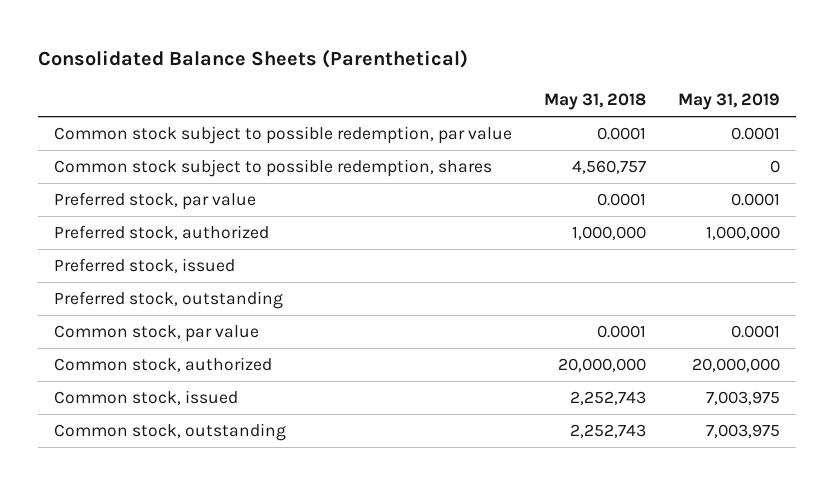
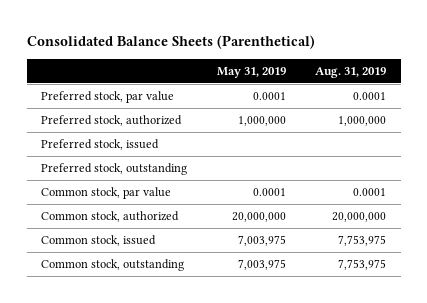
[544,93,647,111] May 31, 2018 -> none
none -> [315,66,387,78] Aug. 31, 2019
[54,126,513,145] Common stock subject to possible redemption, par value -> none
[54,159,493,178] Common stock subject to possible redemption, shares -> none

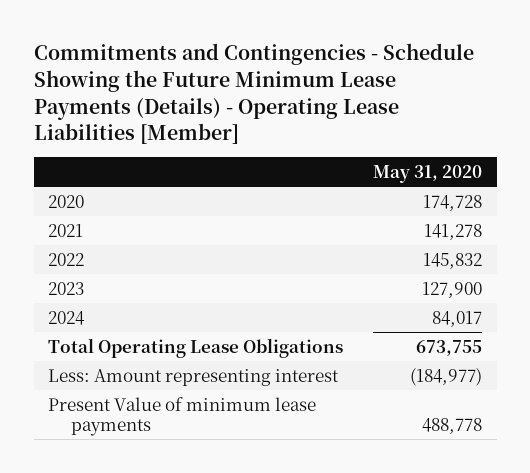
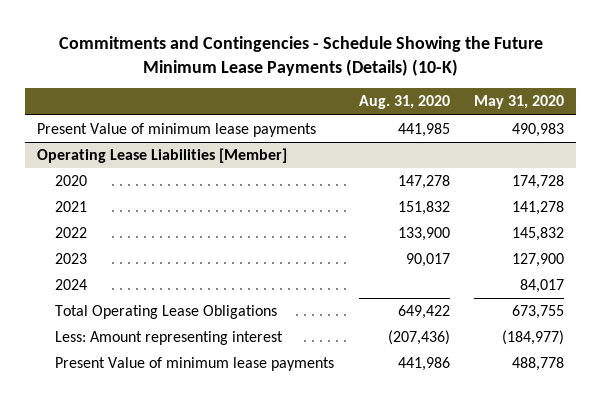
[33,43,474,145] Commitments and Contingencies - Schedule Showing the Future Minimum Lease Payments (Details) - Operating Lease Liabilities [Member] -> [58,36,543,76] Commitments and Contingencies - Schedule Showing the Future Minimum Lease Payments (Details) (10-K)
none -> [358,95,450,110] Aug. 31, 2020
none -> [37,123,317,138] Present Value of minimum lease payments
none -> [37,148,288,164] Operating Lease Liabilities [Member]

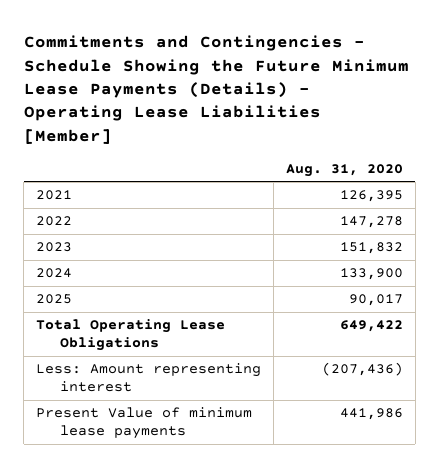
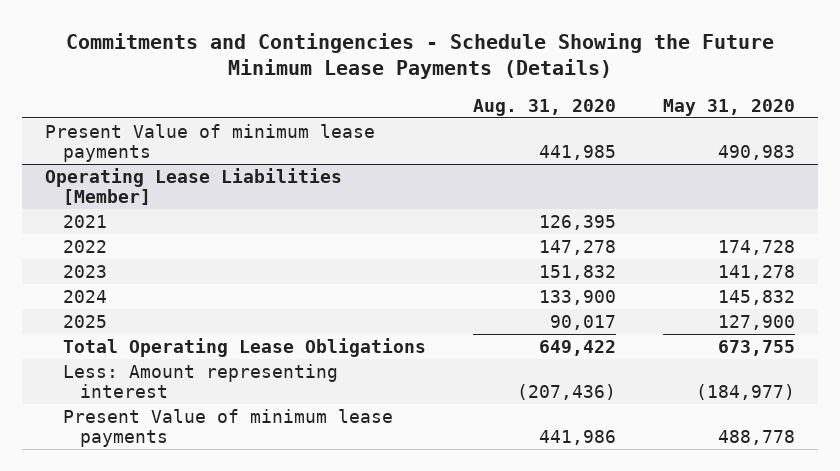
[23,35,409,144] Commitments and Contingencies - Schedule Showing the Future Minimum Lease Payments (Details) - Operating Lease Liabilities [Member] -> [65,32,774,80] Commitments and Contingencies - Schedule Showing the Future Minimum Lease Payments (Details)
none -> [662,98,795,116] May 31, 2020
none -> [45,123,376,163] Present Value of minimum lease payments
none -> [45,167,343,206] Operating Lease Liabilities [Member]

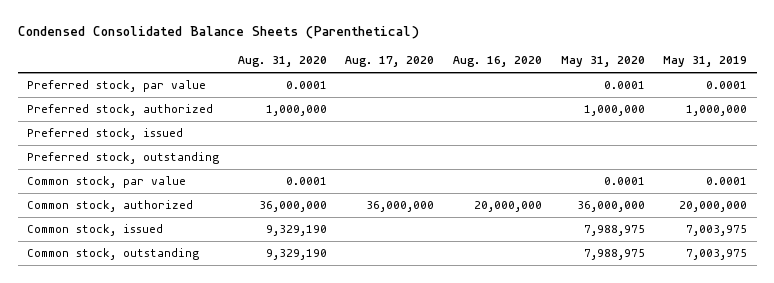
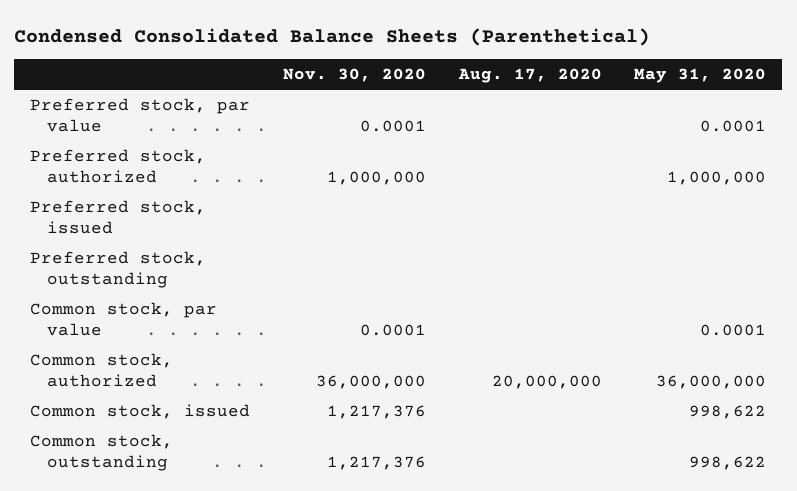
[237,56,327,68] Aug. 31, 2020 -> none
[452,56,542,68] Aug. 16, 2020 -> none
[663,56,748,68] May 31, 2019 -> none
none -> [283,68,427,83] Nov. 30, 2020
[366,201,435,213] 36,000,000 -> [491,375,602,390] 20,000,000
[583,225,645,237] 7,988,975 -> [689,405,767,420] 998,622
[583,249,645,261] 7,988,975 -> [689,456,767,471] 998,622

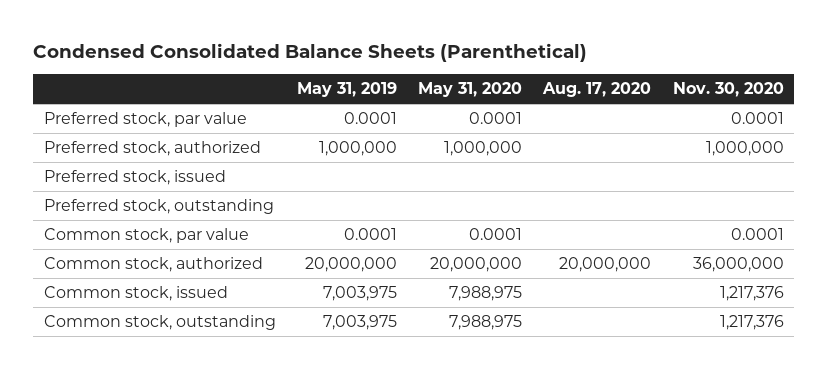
none -> [296,82,397,98] May 31, 2019
[656,375,767,390] 36,000,000 -> [430,257,523,273] 20,000,000
[689,405,767,420] 998,622 -> [449,286,523,302] 7,988,975
[689,456,767,471] 998,622 -> [449,315,523,331] 7,988,975

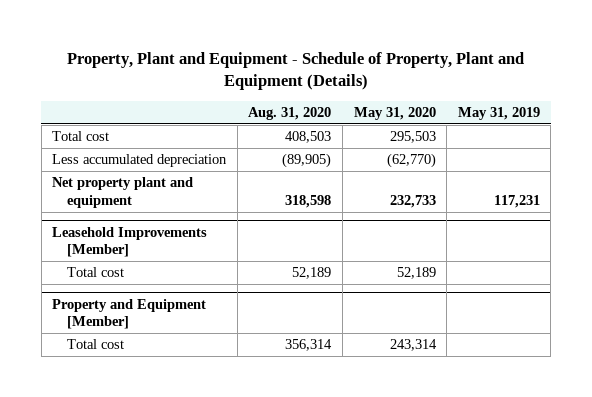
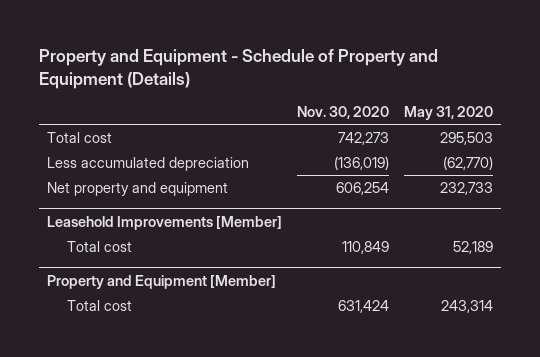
[67,51,525,91] Property, Plant and Equipment - Schedule of Property, Plant and Equipment (Details) -> [39,48,439,89] Property and Equipment - Schedule of Property and Equipment (Details)
[248,106,332,120] Aug. 31, 2020 -> none
[457,106,540,120] May 31, 2019 -> none
none -> [296,106,389,120] Nov. 30, 2020
[52,177,194,208] Net property plant and equipment -> [46,181,228,196] Net property and equipment

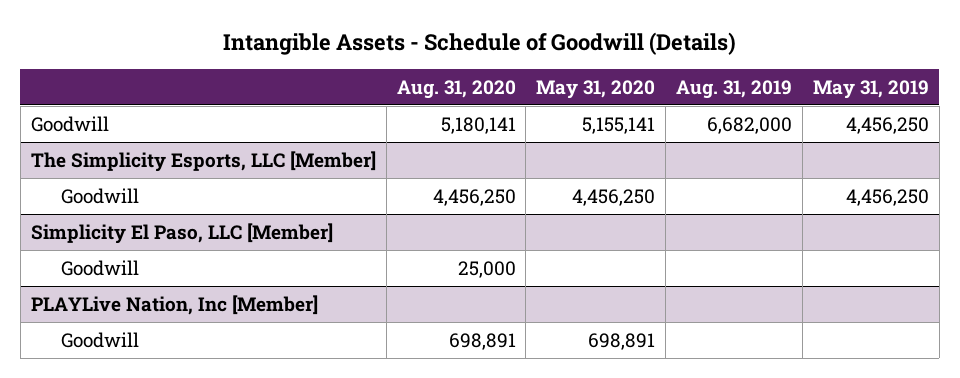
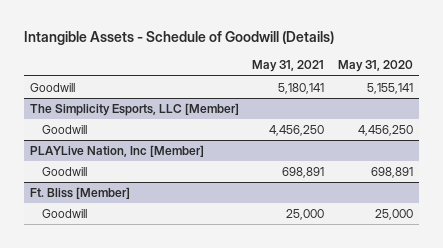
[396,79,516,99] Aug. 31, 2020 -> none
[676,79,793,99] Aug. 31, 2019 -> none
[812,79,929,99] May 31, 2019 -> none
none -> [252,60,325,73] May 31, 2021
[30,222,333,244] Simplicity El Paso, LLC [Member] -> none
[60,259,139,276] Goodwill -> none
none -> [30,187,131,200] Ft. Bliss [Member]
none -> [41,209,87,219] Goodwill

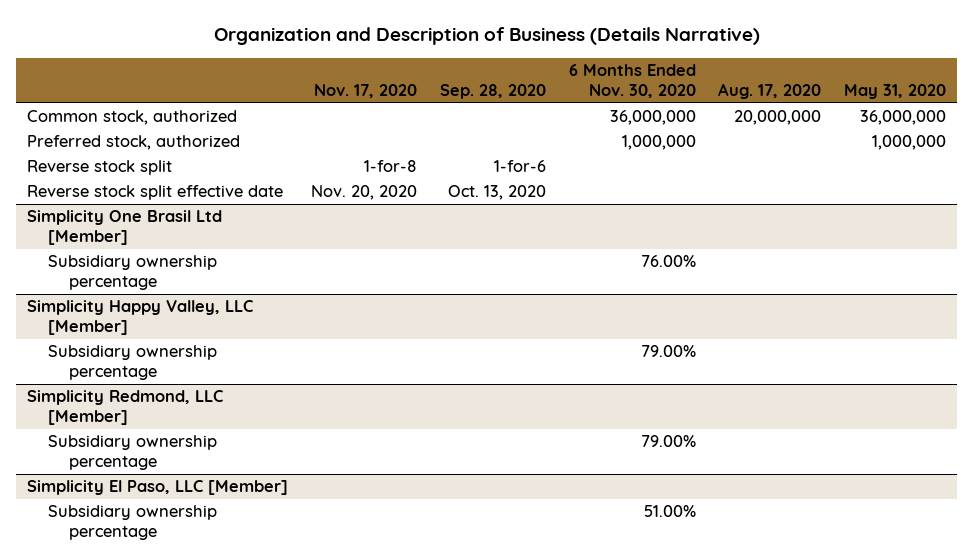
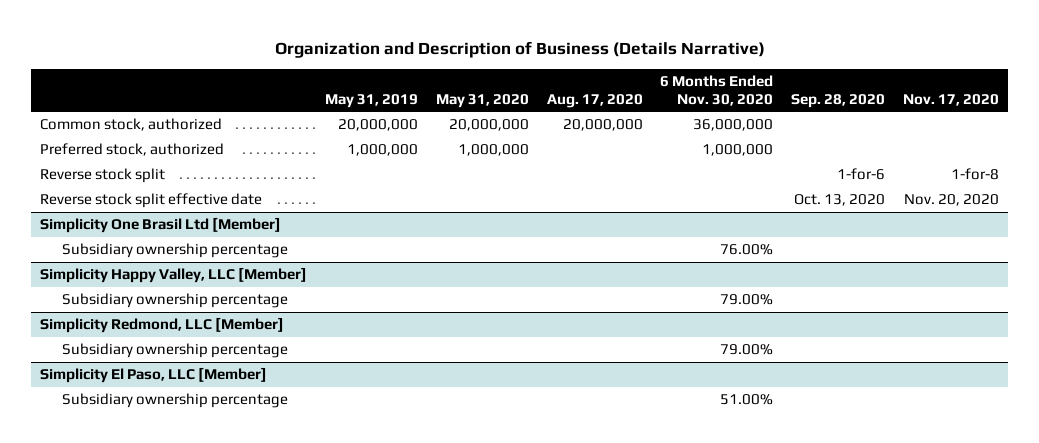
none -> [325,93,419,108] May 31, 2019
[860,110,947,126] 36,000,000 -> [448,119,529,132] 20,000,000

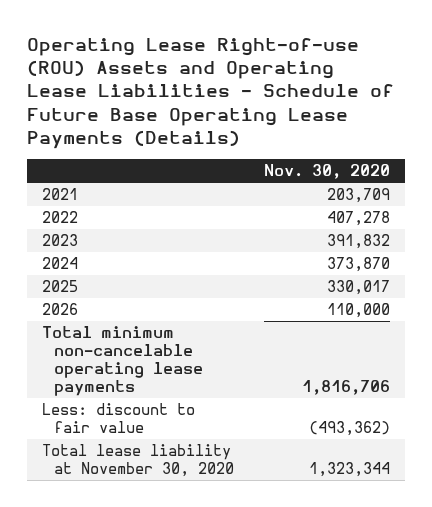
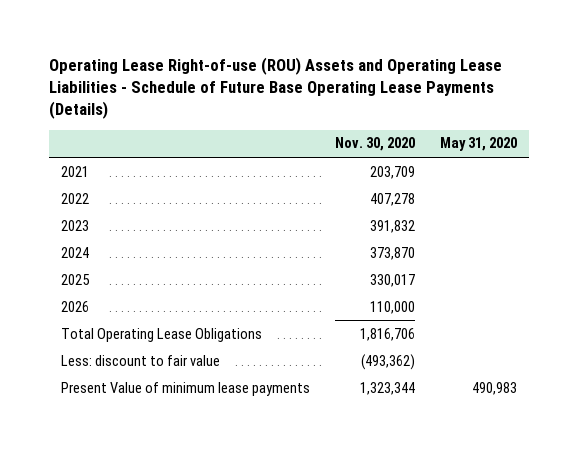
none -> [439,137,517,152] May 31, 2020
[42,326,203,397] Total minimum non-cancelable operating lease payments -> [60,327,262,342] Total Operating Lease Obligations
[42,444,234,478] Total lease liability at November 30, 2020 -> [60,381,310,396] Present Value of minimum lease payments

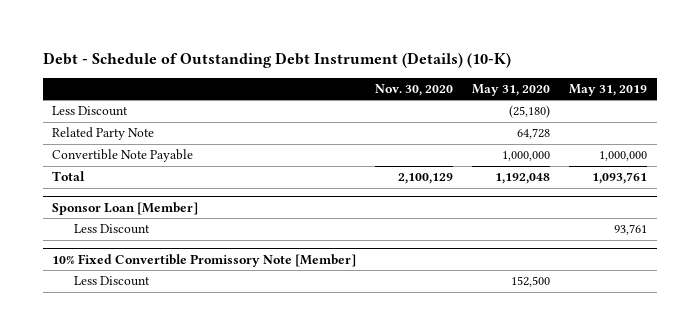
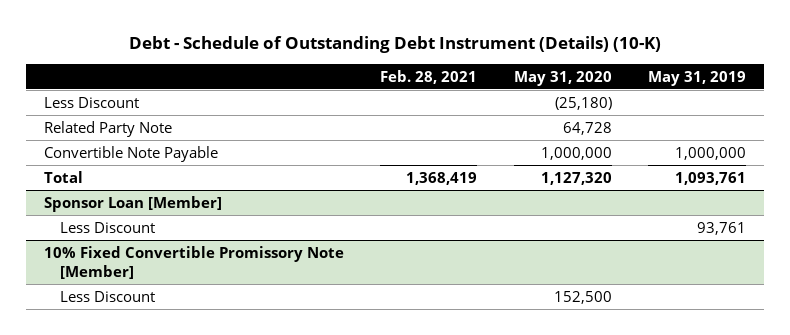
[375,84,454,97] Nov. 30, 2020 -> none
none -> [380,69,478,84] Feb. 28, 2021
[495,173,551,185] 1,192,048 -> [540,171,612,185] 1,127,320

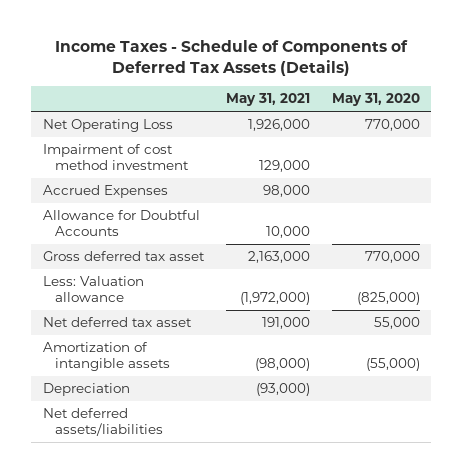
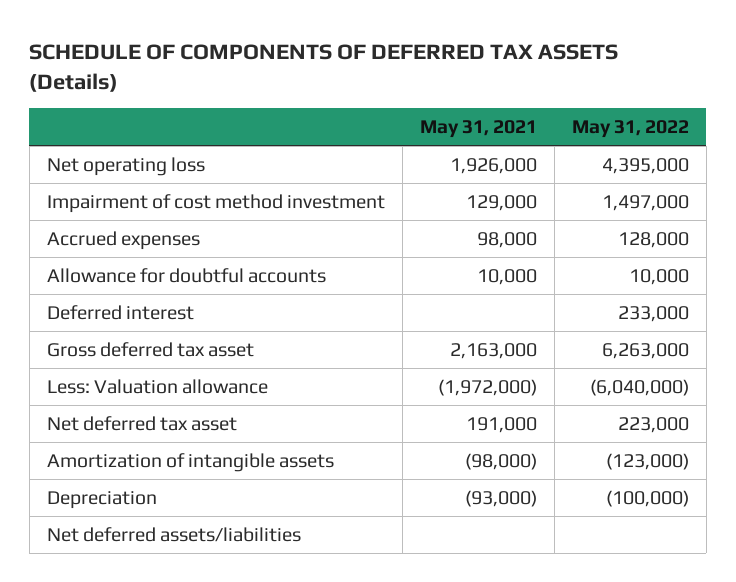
[55,40,409,76] Income Taxes - Schedule of Components of Deferred Tax Assets (Details) -> [29,44,619,93] SCHEDULE OF COMPONENTS OF DEFERRED TAX ASSETS (Details)
[332,93,421,107] May 31, 2020 -> none
none -> [571,120,689,139] May 31, 2022
[42,119,173,133] Net Operating Loss -> [46,156,205,176] Net operating loss
[42,185,168,199] Accrued Expenses -> [46,230,200,250] Accrued expenses
[42,210,200,236] Allowance for Doubtful Accounts -> [46,267,326,283] Allowance for doubtful accounts
none -> [46,304,194,320] Deferred interest

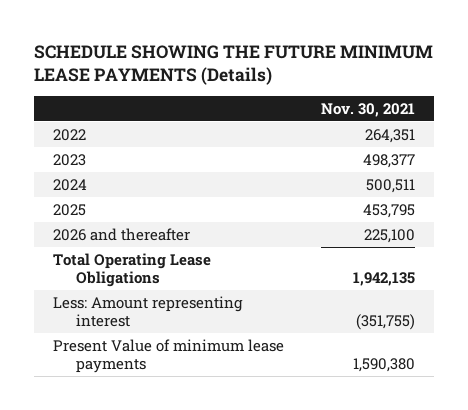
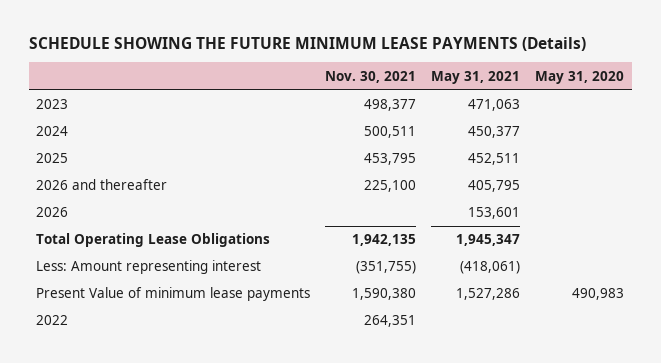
none -> [431,70,521,84] May 31, 2021
none -> [535,70,625,84] May 31, 2020
none -> [36,207,69,218] 2026
[53,128,87,141] 2022 -> [36,315,69,326] 2022

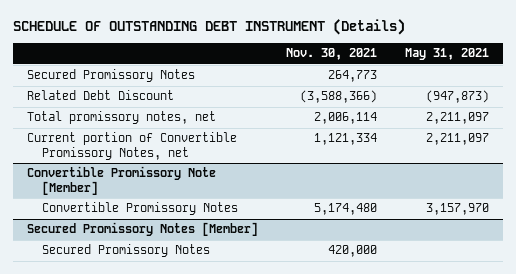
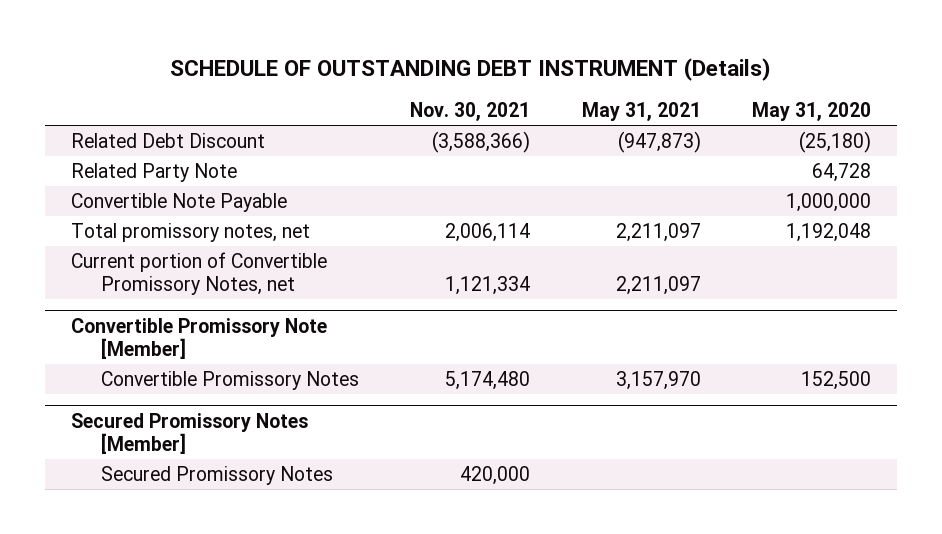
none -> [752,102,872,122] May 31, 2020
[26,69,195,83] Secured Promissory Notes -> none
none -> [71,162,238,182] Related Party Note
none -> [71,192,288,212] Convertible Note Payable

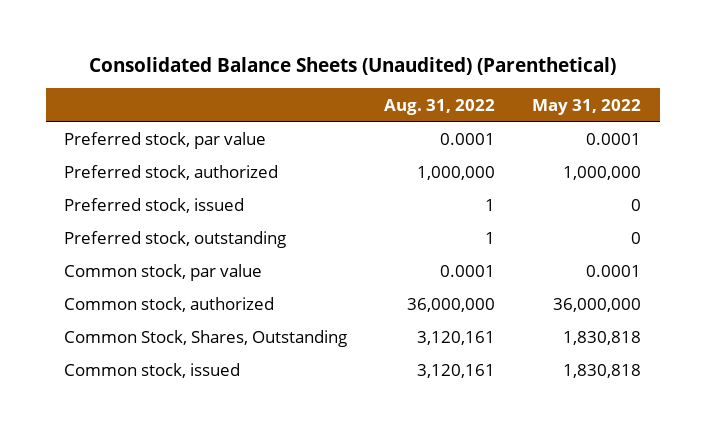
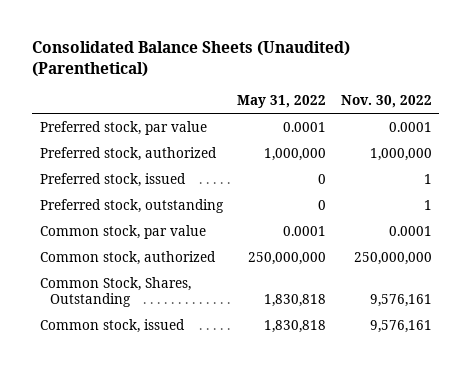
[384,98,496,115] Aug. 31, 2022 -> none
none -> [341,95,433,109] Nov. 30, 2022
[553,297,642,312] 36,000,000 -> [248,251,327,265] 250,000,000

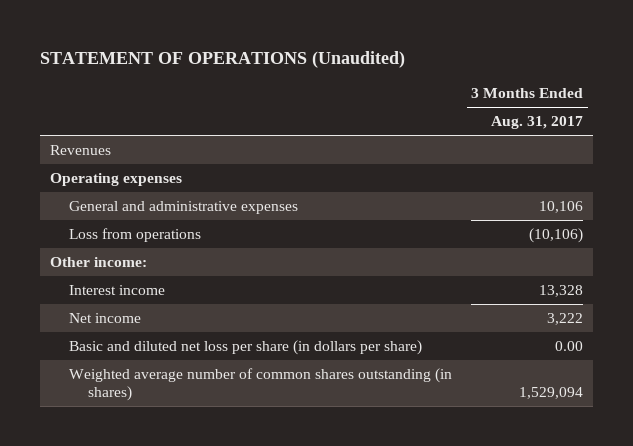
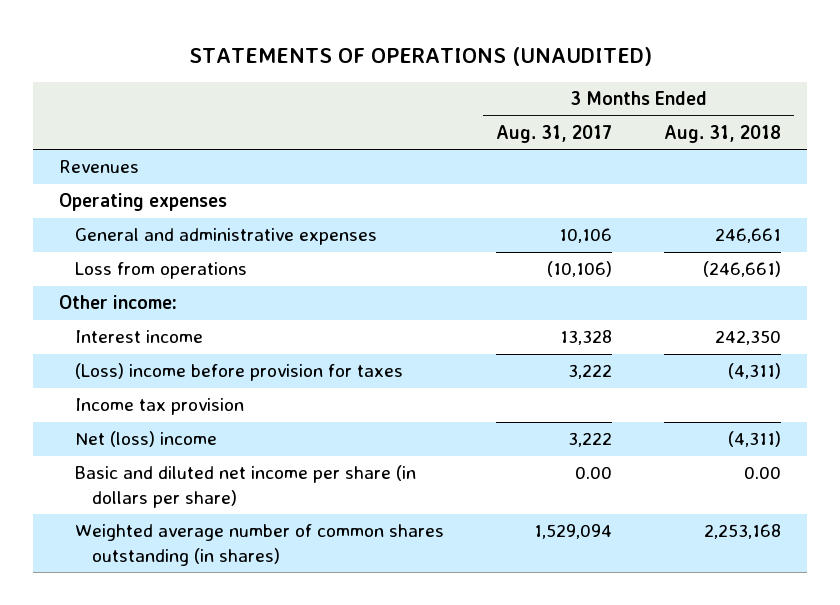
[39,50,405,68] STATEMENT OF OPERATIONS (Unaudited) -> [188,46,652,66] STATEMENTS OF OPERATIONS (UNAUDITED)
none -> [664,124,782,143] Aug. 31, 2018
none -> [75,363,404,382] (Loss) income before provision for taxes
none -> [75,398,245,416] Income tax provision
[68,312,141,323] Net income -> [75,431,218,448] Net (loss) income
[68,339,422,355] Basic and diluted net loss per share (in dollars per share) -> [75,465,417,509] Basic and diluted net income per share (in dollars per share)

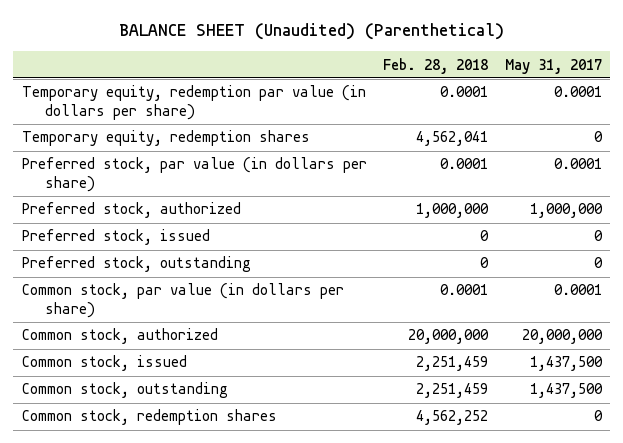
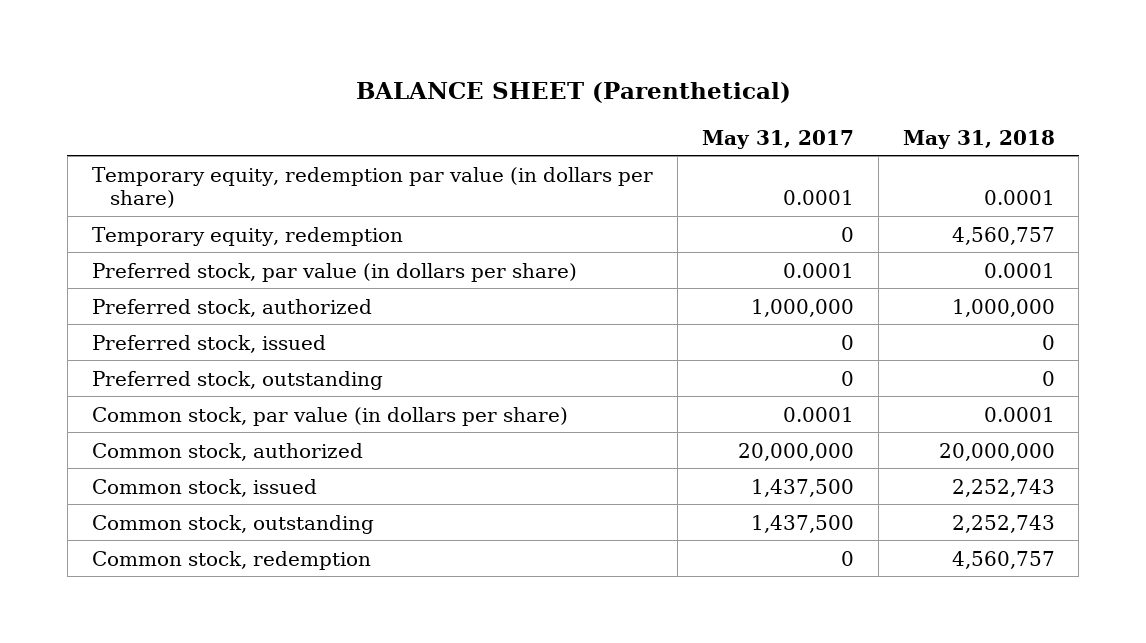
[118,23,504,41] BALANCE SHEET (Unaudited) (Parenthetical) -> [356,81,792,103] BALANCE SHEET (Parenthetical)
[383,57,489,74] Feb. 28, 2018 -> none
none -> [902,129,1055,149] May 31, 2018
[21,130,310,147] Temporary equity, redemption shares -> [91,226,403,246] Temporary equity, redemption
[21,409,277,426] Common stock, redemption shares -> [91,550,371,570] Common stock, redemption

